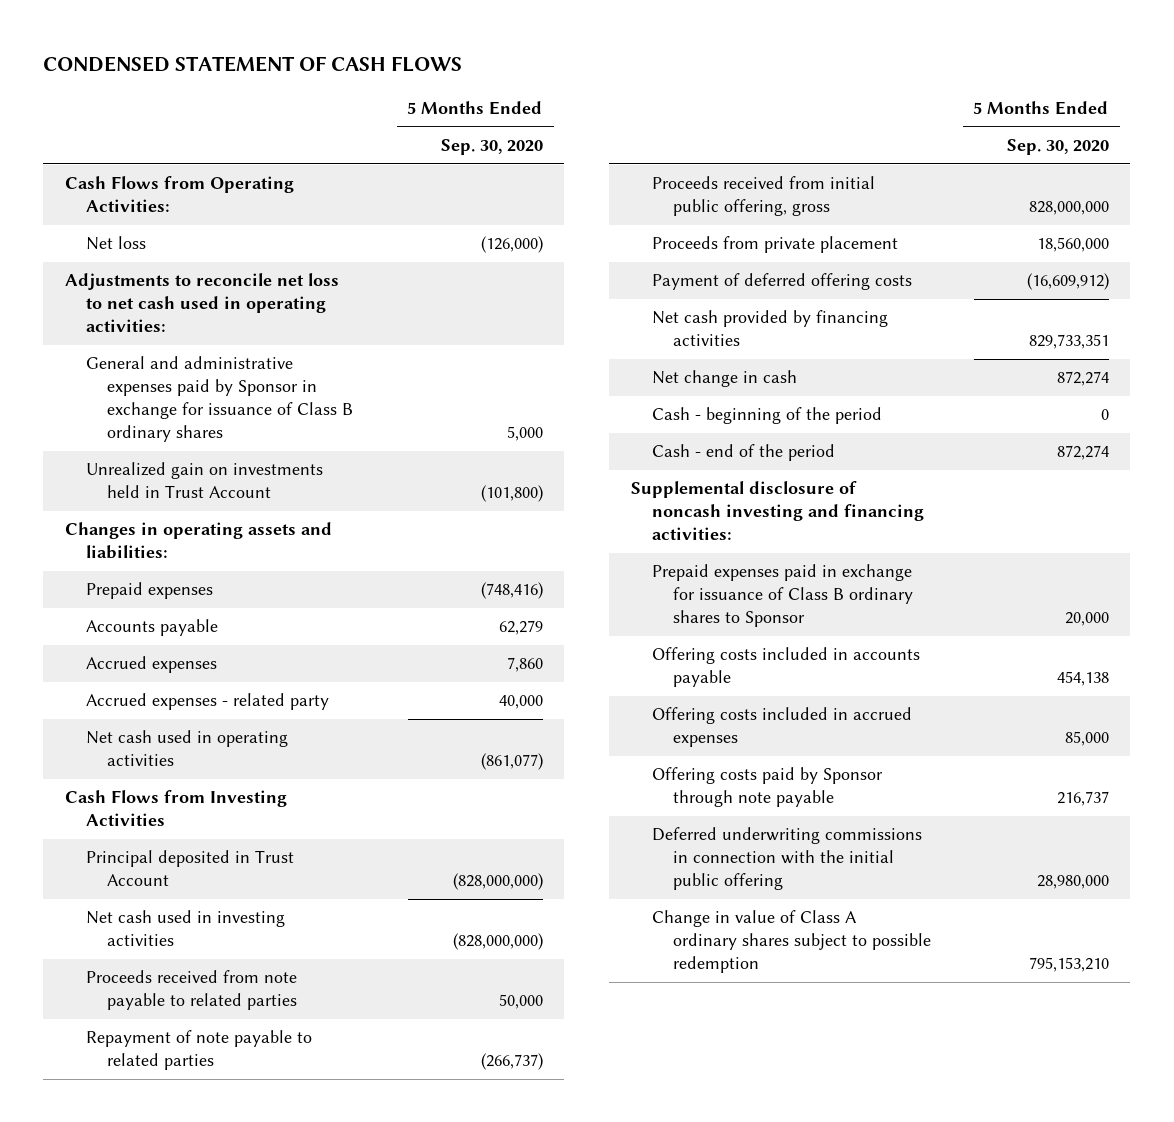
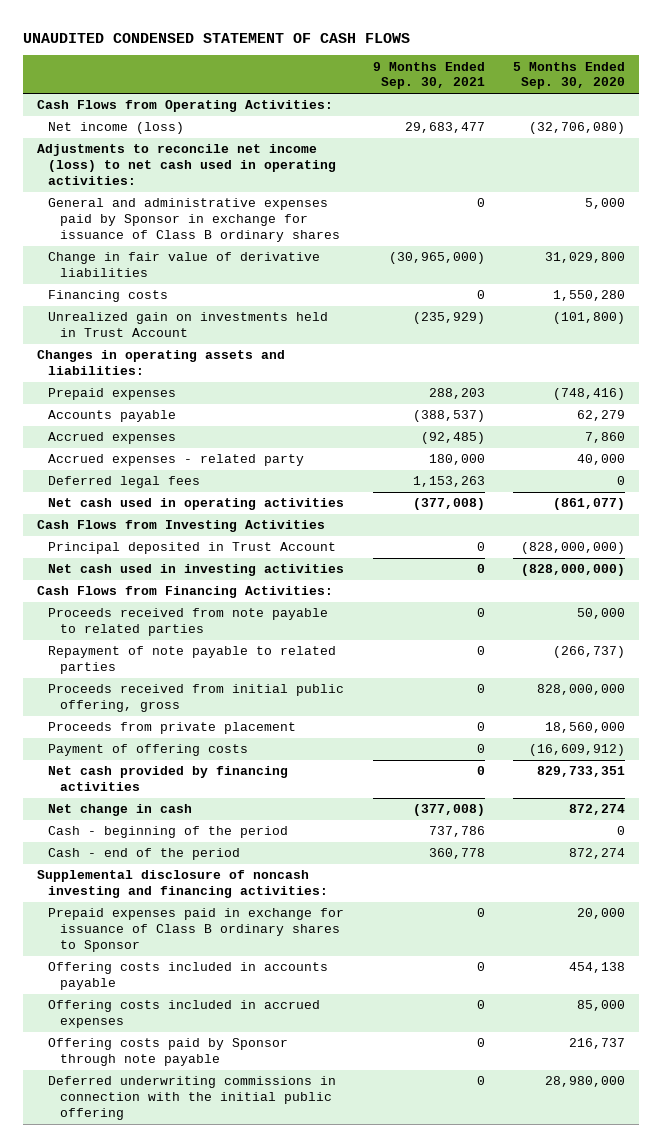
[43,56,463,73] CONDENSED STATEMENT OF CASH FLOWS -> [22,32,410,43] UNAUDITED CONDENSED STATEMENT OF CASH FLOWS
none -> [372,61,485,90] 9 Months Ended Sep. 30, 2021
[85,236,146,251] Net loss -> [48,122,185,135] Net income (loss)
[480,236,543,254] (126,000) -> [528,122,625,135] (32,706,080)
[64,273,339,333] Adjustments to reconcile net loss to net cash used in operating activities: -> [36,144,337,186] Adjustments to reconcile net income (loss) to net cash used in operating activities:
none -> [48,252,321,278] Change in fair value of derivative liabilities
none -> [48,290,169,303] Financing costs
none -> [48,476,201,489] Deferred legal fees
none -> [36,586,333,599] Cash Flows from Financing Activities:
[652,273,913,291] Payment of deferred offering costs -> [48,744,249,757] Payment of offering costs
[652,910,932,974] Change in value of Class A ordinary shares subject to possible redemption -> none

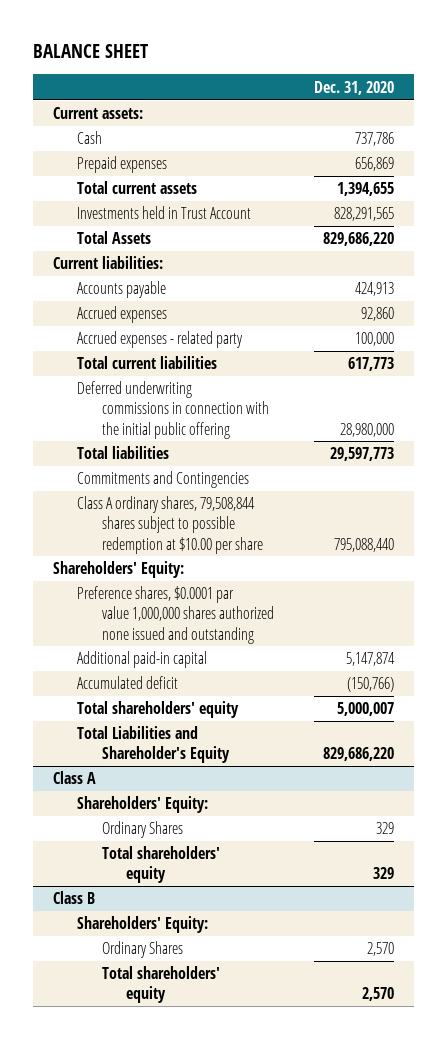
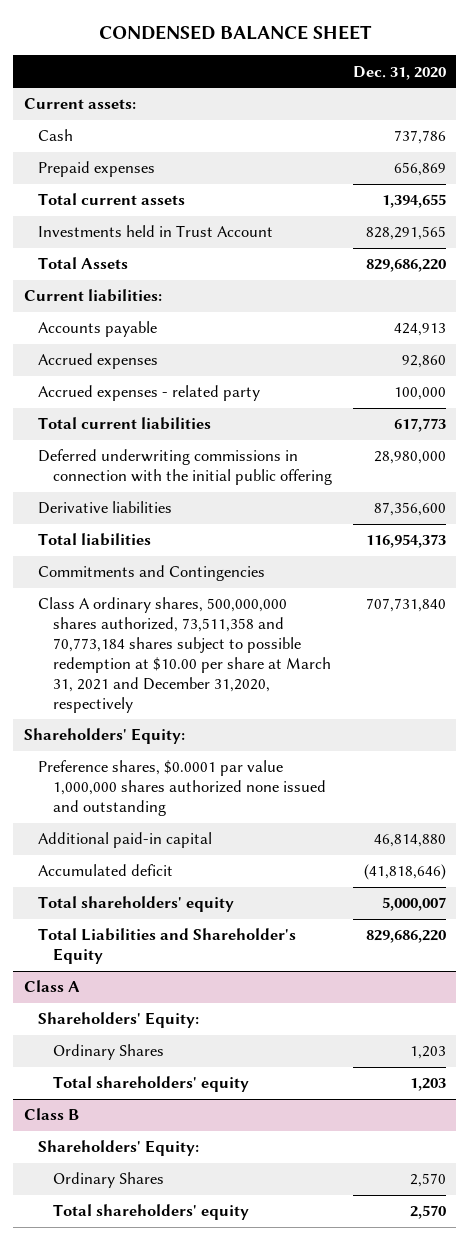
[32,44,148,59] BALANCE SHEET -> [98,24,372,40] CONDENSED BALANCE SHEET
none -> [38,501,173,515] Derivative liabilities
[329,447,394,462] 29,597,773 -> [366,534,447,549] 116,954,373
[77,496,263,554] Class A ordinary shares, 79,508,844 shares subject to possible redemption at $10.00 per share -> [38,597,332,713] Class A ordinary shares, 500,000,000 shares authorized, 73,511,358 and 70,773,184 shares subject to possible redemption at $10.00 per share at March 31, 2021 and December 31,2020, respectively
[333,537,394,552] 795,088,440 -> [366,598,447,613] 707,731,840
[345,652,395,667] 5,147,874 -> [374,834,447,848] 46,814,880
[346,677,394,693] (150,766) -> [364,864,447,881] (41,818,646)
[375,822,394,835] 329 -> [410,1046,447,1060] 1,203
[372,867,394,880] 329 -> [410,1078,447,1092] 1,203

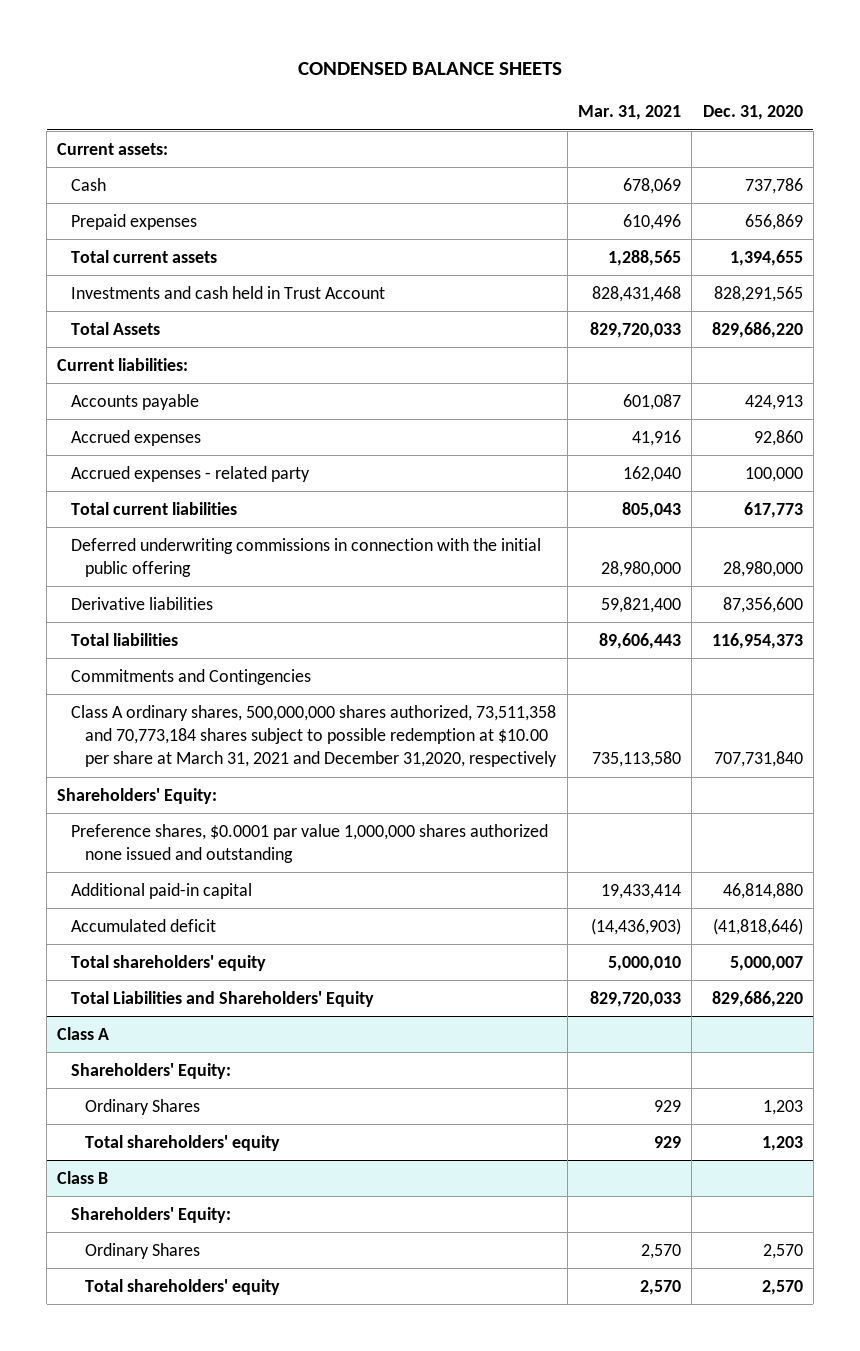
[98,24,372,40] CONDENSED BALANCE SHEET -> [298,62,563,76] CONDENSED BALANCE SHEETS
none -> [578,105,682,121] Mar. 31, 2021
[38,225,274,238] Investments held in Trust Account -> [71,286,386,300] Investments and cash held in Trust Account
[38,928,297,965] Total Liabilities and Shareholder's Equity -> [71,991,375,1008] Total Liabilities and Shareholders' Equity

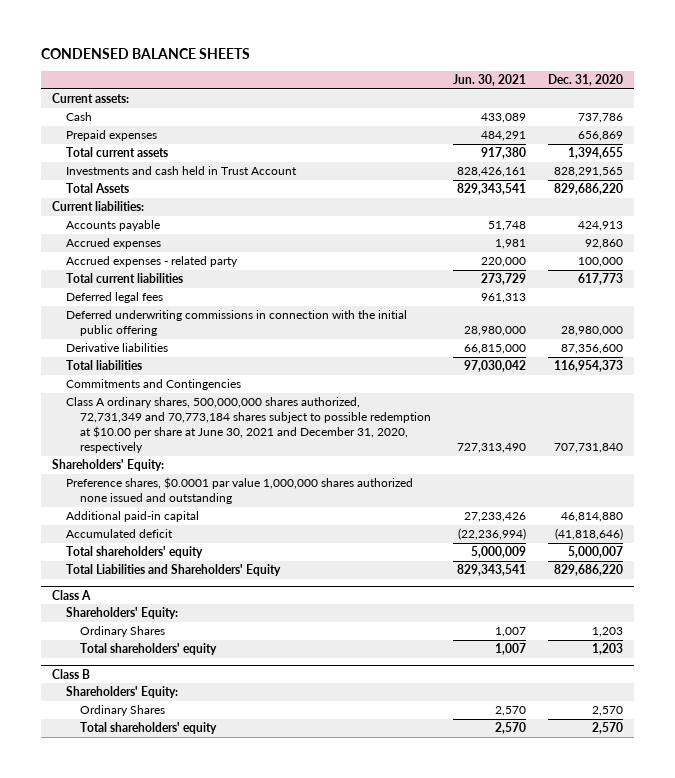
[578,105,682,121] Mar. 31, 2021 -> none
none -> [452,73,526,86] Jun. 30, 2021
none -> [65,292,163,304] Deferred legal fees
[71,705,558,768] Class A ordinary shares, 500,000,000 shares authorized, 73,511,358 and 70,773,184 shares subject to possible redemption at $10.00 per share at March 31, 2021 and December 31,2020, respectively -> [65,397,431,454] Class A ordinary shares, 500,000,000 shares authorized, 72,731,349 and 70,773,184 shares subject to possible redemption at $10.00 per share at June 30, 2021 and December 31, 2020, respectively

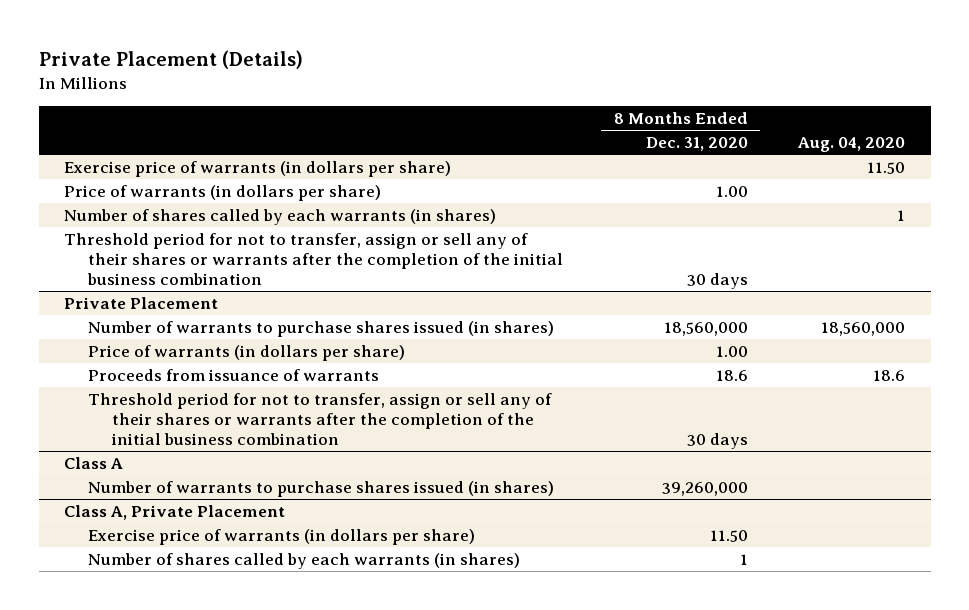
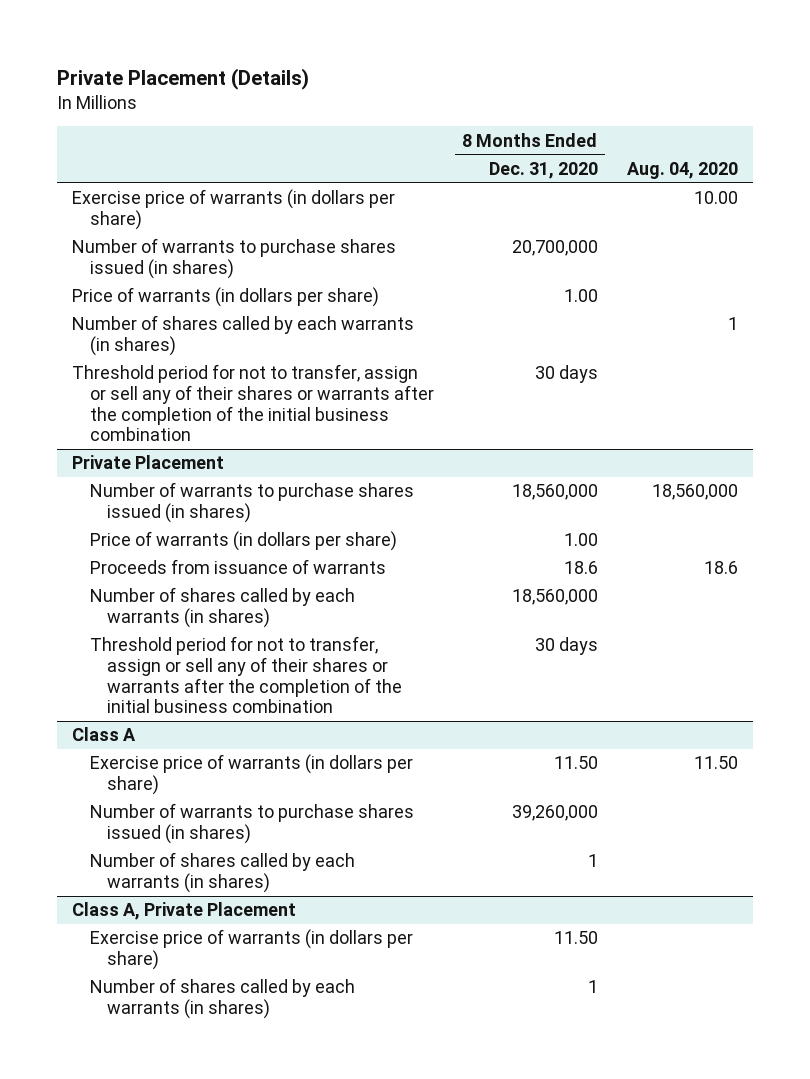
[867,162,906,175] 11.50 -> [693,191,738,205] 10.00
none -> [71,238,396,279] Number of warrants to purchase shares issued (in shares)
none -> [89,587,355,628] Number of shares called by each warrants (in shares)
none -> [89,754,413,795] Exercise price of warrants (in dollars per share)
none -> [89,852,355,893] Number of shares called by each warrants (in shares)

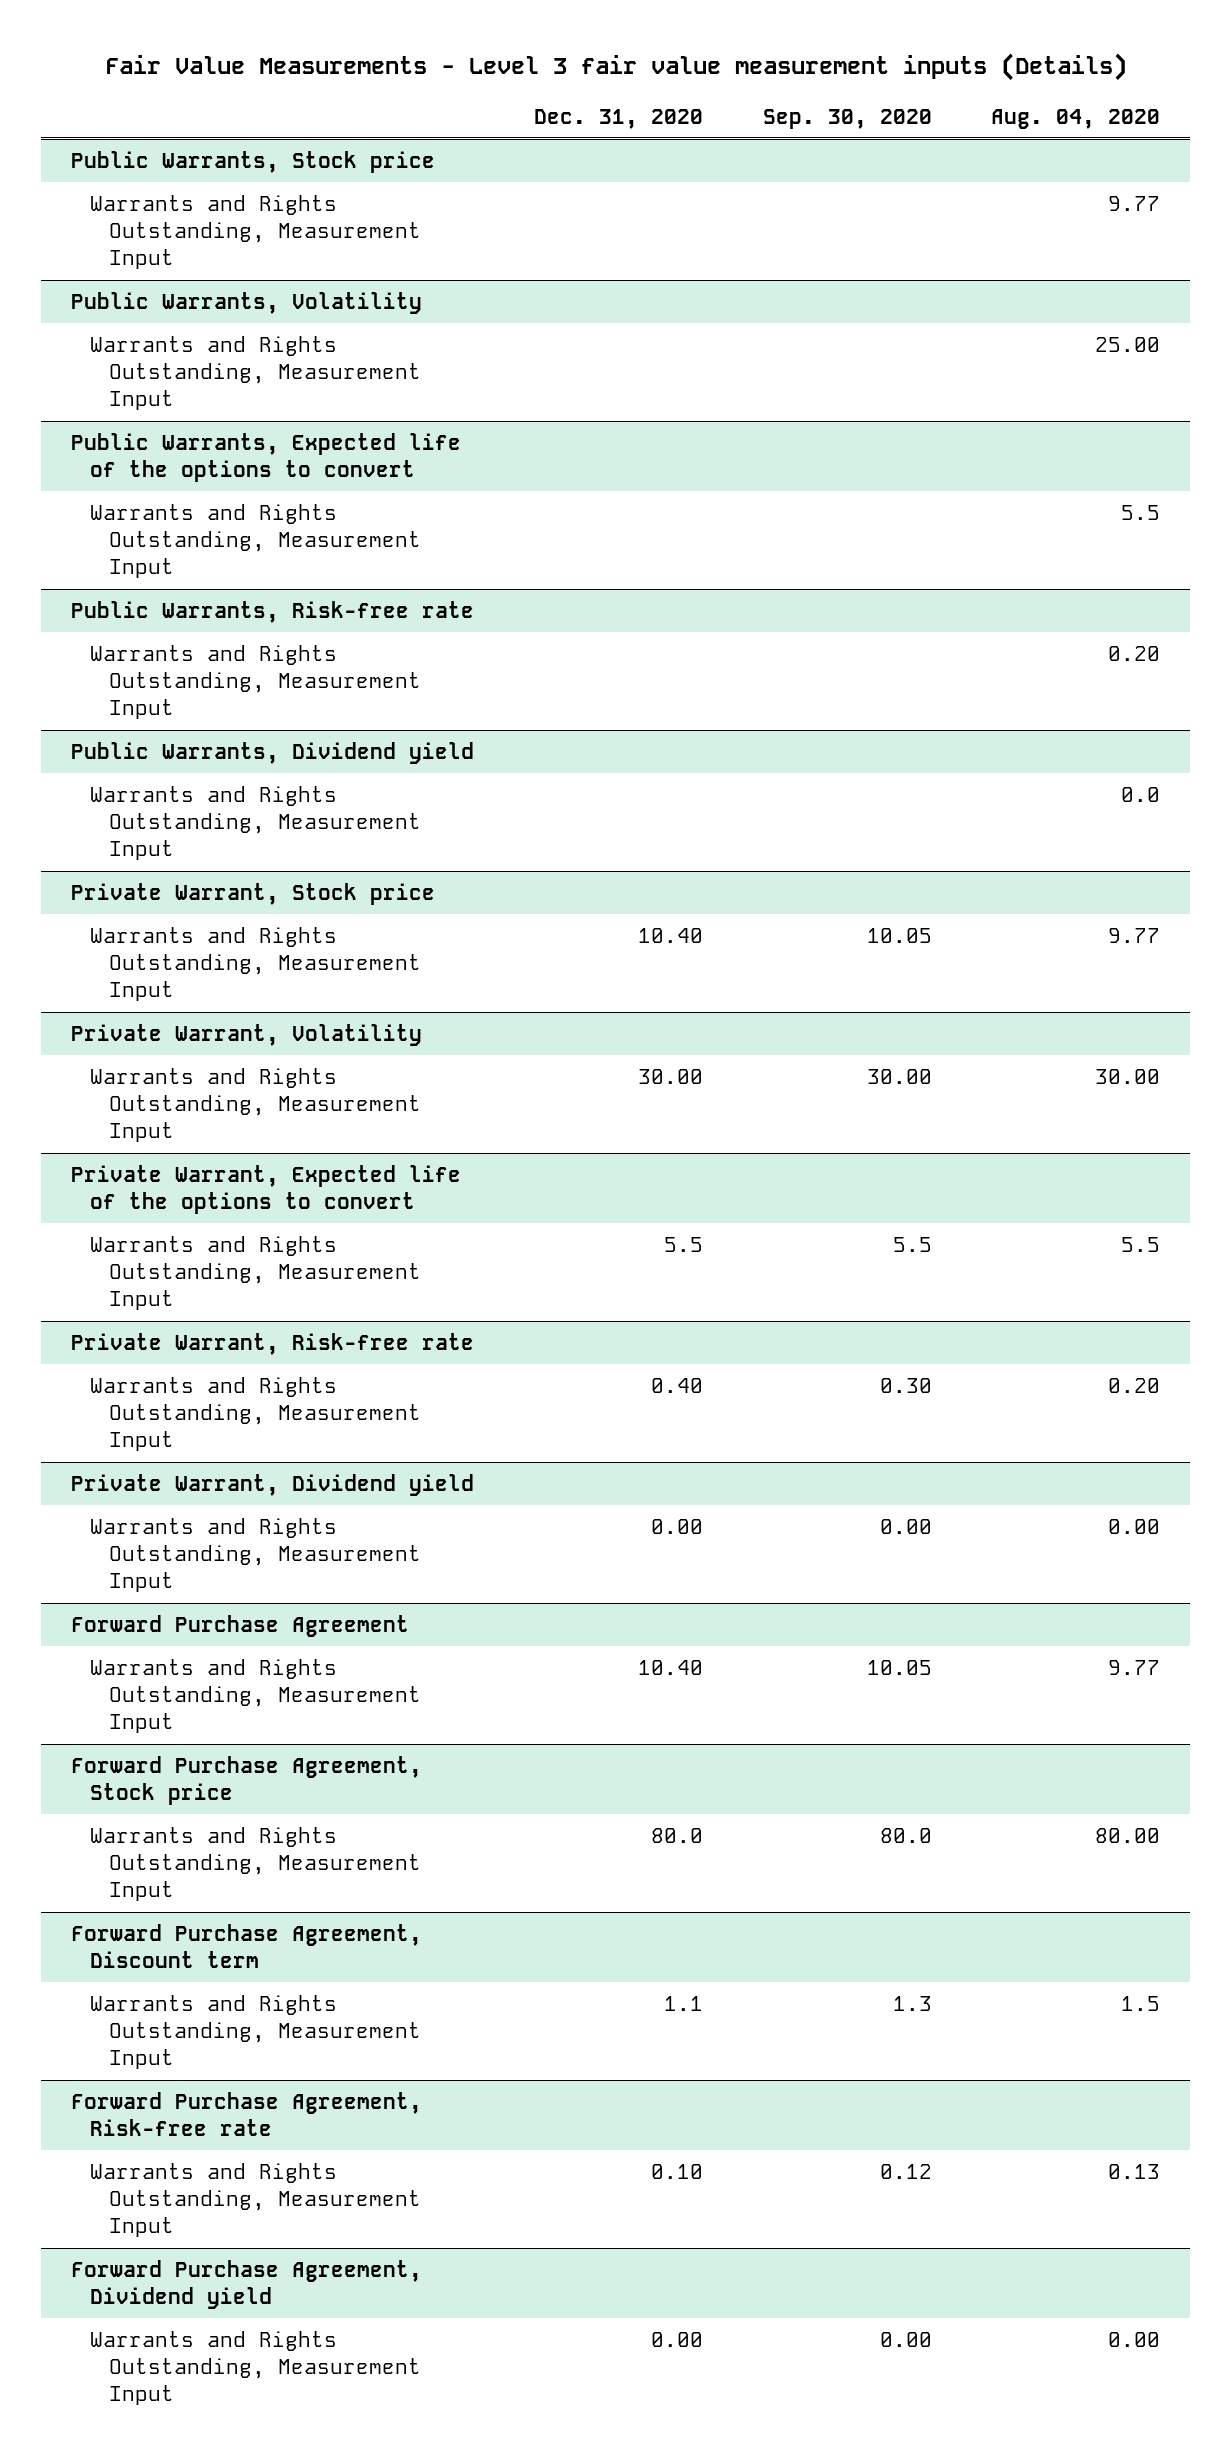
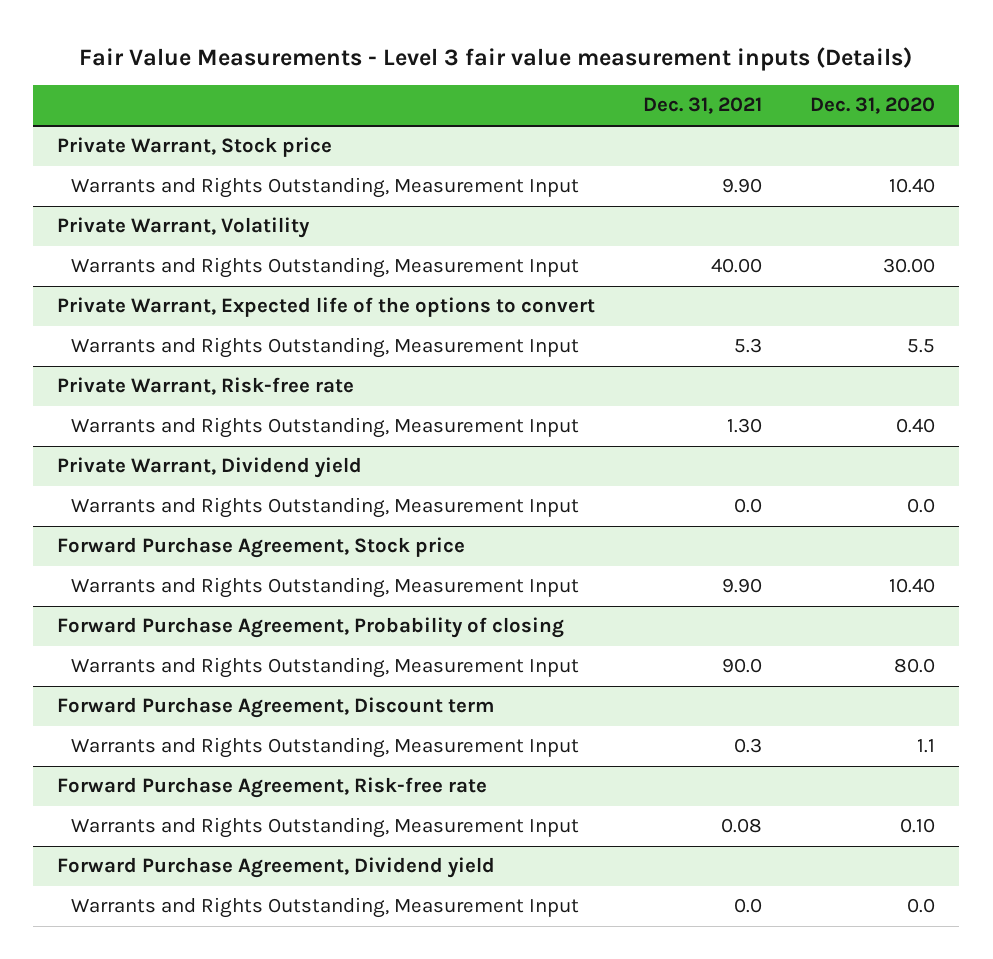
[762,108,932,129] Sep. 30, 2020 -> none
[991,108,1161,129] Aug. 04, 2020 -> none
none -> [643,97,763,115] Dec. 31, 2021
[71,150,436,173] Public Warrants, Stock price -> none
[90,194,422,270] Warrants and Rights Outstanding, Measurement Input -> none
[71,291,423,314] Public Warrants, Volatility -> none
[90,335,422,411] Warrants and Rights Outstanding, Measurement Input -> none
[71,432,462,483] Public Warrants, Expected life of the options to convert -> none
[90,503,422,579] Warrants and Rights Outstanding, Measurement Input -> none
[71,600,475,623] Public Warrants, Risk-free rate -> none
[90,644,422,720] Warrants and Rights Outstanding, Measurement Input -> none
[71,741,475,764] Public Warrants, Dividend yield -> none
[90,785,422,861] Warrants and Rights Outstanding, Measurement Input -> none
[71,1614,410,1637] Forward Purchase Agreement -> none
[90,1658,422,1734] Warrants and Rights Outstanding, Measurement Input -> none
[650,1518,703,1534] 0.00 -> [907,498,936,514] 0.0
none -> [71,577,580,599] Warrants and Rights Outstanding, Measurement Input
none -> [57,617,565,639] Forward Purchase Agreement, Probability of closing
[650,2331,703,2347] 0.00 -> [907,898,936,914] 0.0

